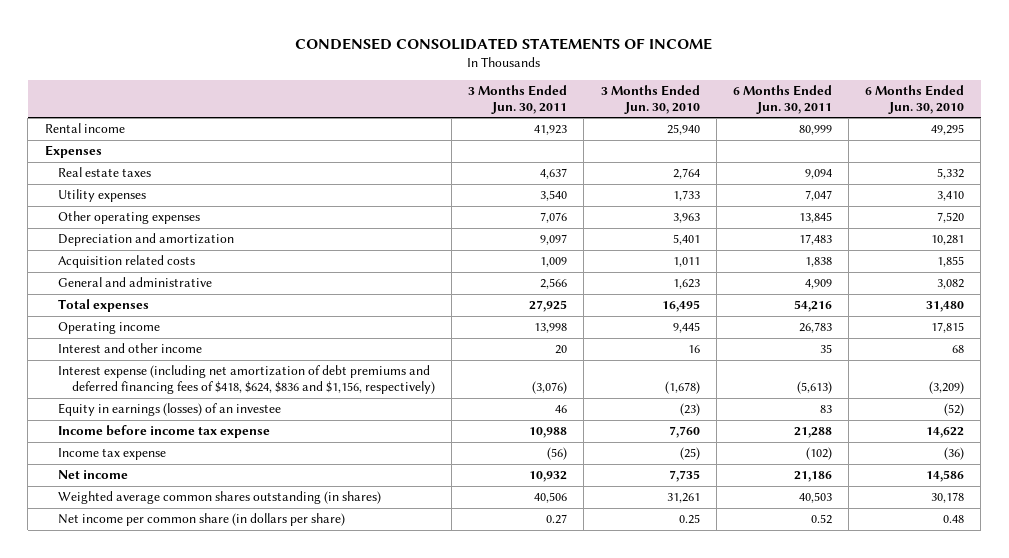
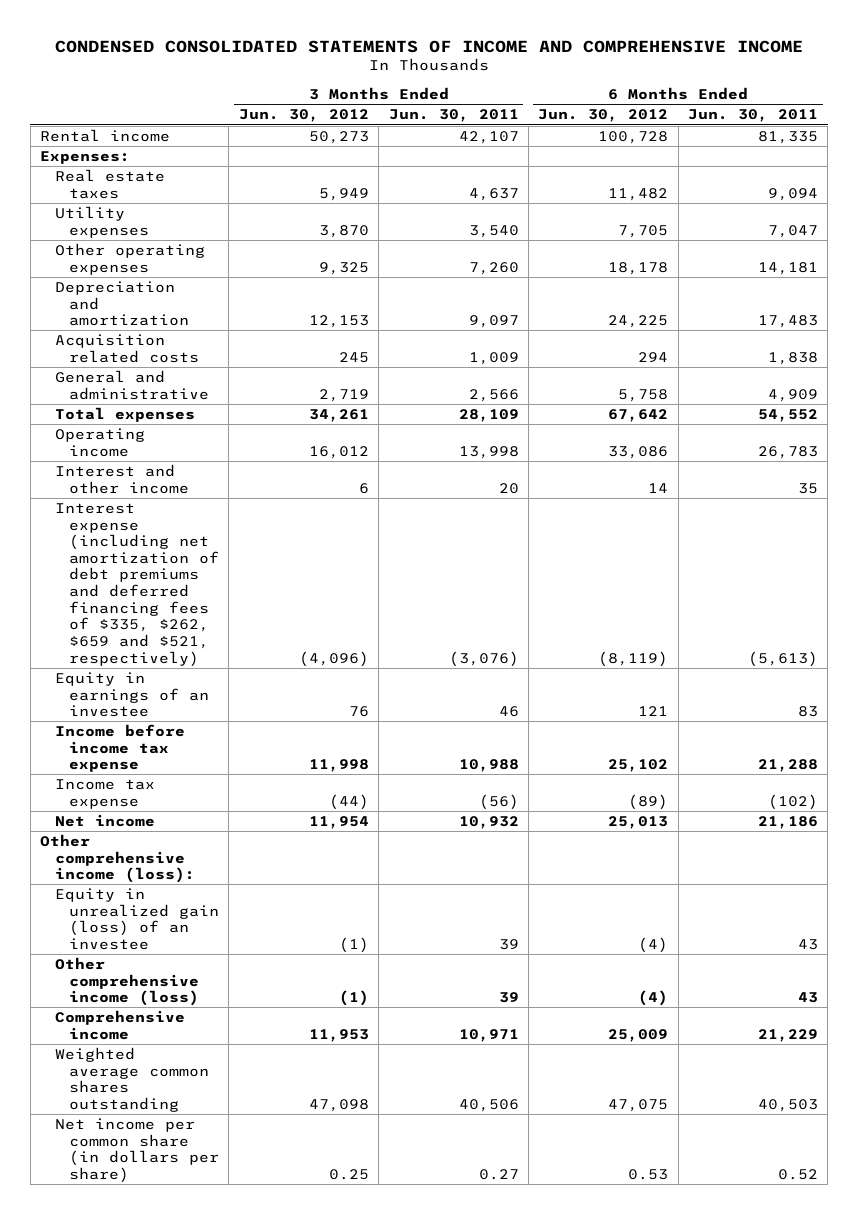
[295,37,713,50] CONDENSED CONSOLIDATED STATEMENTS OF INCOME -> [54,39,803,53] CONDENSED CONSOLIDATED STATEMENTS OF INCOME AND COMPREHENSIVE INCOME
[600,85,700,114] 3 Months Ended Jun. 30, 2010 -> none
[865,85,965,114] 6 Months Ended Jun. 30, 2010 -> none
none -> [238,109,369,123] Jun. 30, 2012
none -> [538,109,669,123] Jun. 30, 2012
[534,125,568,136] 41,923 -> [458,130,519,144] 42,107
[798,125,832,136] 80,999 -> [757,130,818,144] 81,335
[44,145,102,159] Expenses -> [39,150,130,164] Expenses:
[540,212,568,224] 7,076 -> [468,261,519,275] 7,260
[798,212,832,224] 13,845 -> [757,261,818,275] 14,181
[529,300,568,313] 27,925 -> [458,408,519,422] 28,109
[793,300,832,313] 54,216 -> [757,408,818,422] 54,552
[58,365,436,394] Interest expense (including net amortization of debt premiums and deferred financing fees of $418, $624, $836 and $1,156, respectively) -> [54,502,220,667] Interest expense (including net amortization of debt premiums and deferred financing fees of $335, $262, $659 and $521, respectively)
[58,403,282,417] Equity in earnings (losses) of an investee -> [54,671,210,718] Equity in earnings of an investee
none -> [39,833,195,884] Other comprehensive income (loss):
none -> [54,887,220,950] Equity in unrealized gain (loss) of an investee
none -> [54,956,200,1007] Other comprehensive income (loss)
none -> [54,1009,185,1040] Comprehensive income
[58,491,382,505] Weighted average common shares outstanding (in shares) -> [54,1046,210,1112] Weighted average common shares outstanding

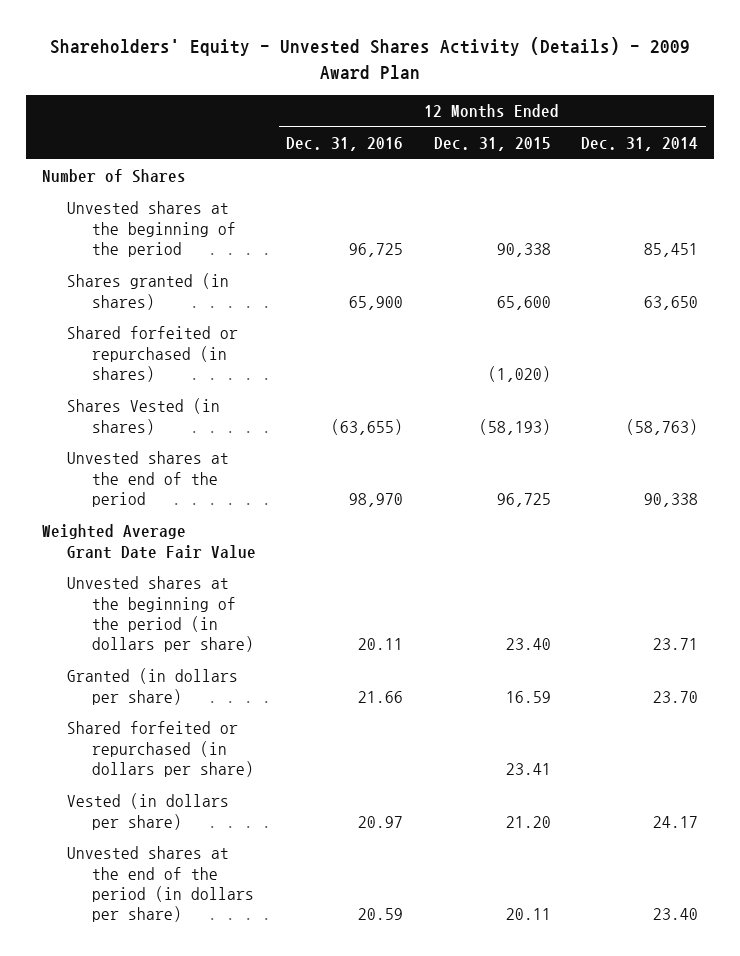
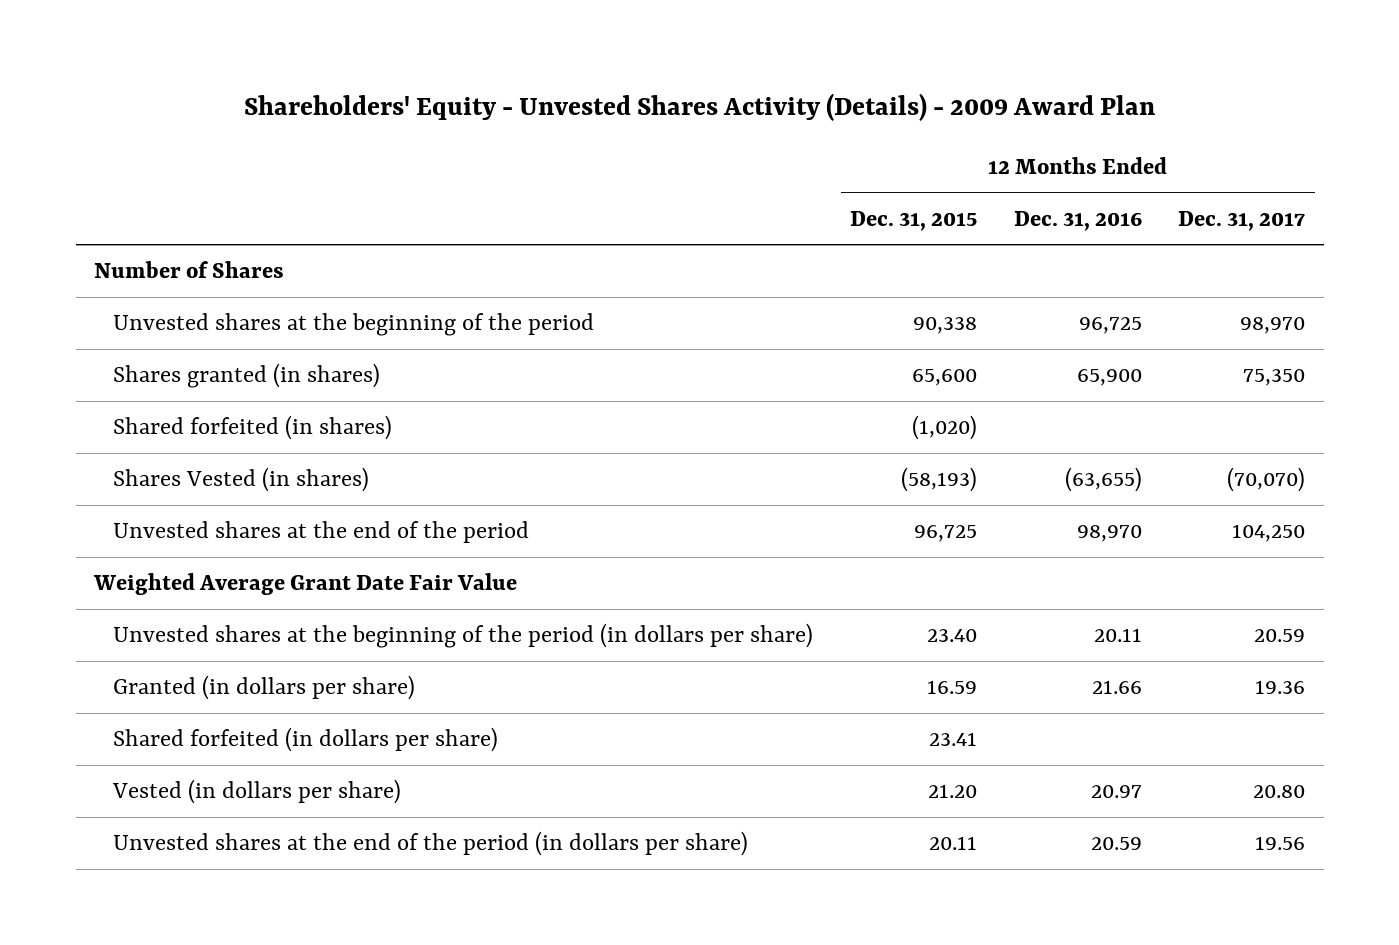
[581,136,699,151] Dec. 31, 2014 -> none
none -> [1178,210,1306,231] Dec. 31, 2017
[67,326,239,382] Shared forfeited or repurchased (in shares) -> [113,415,393,441] Shared forfeited (in shares)
[67,721,255,777] Shared forfeited or repurchased (in dollars per share) -> [113,727,499,753] Shared forfeited (in dollars per share)

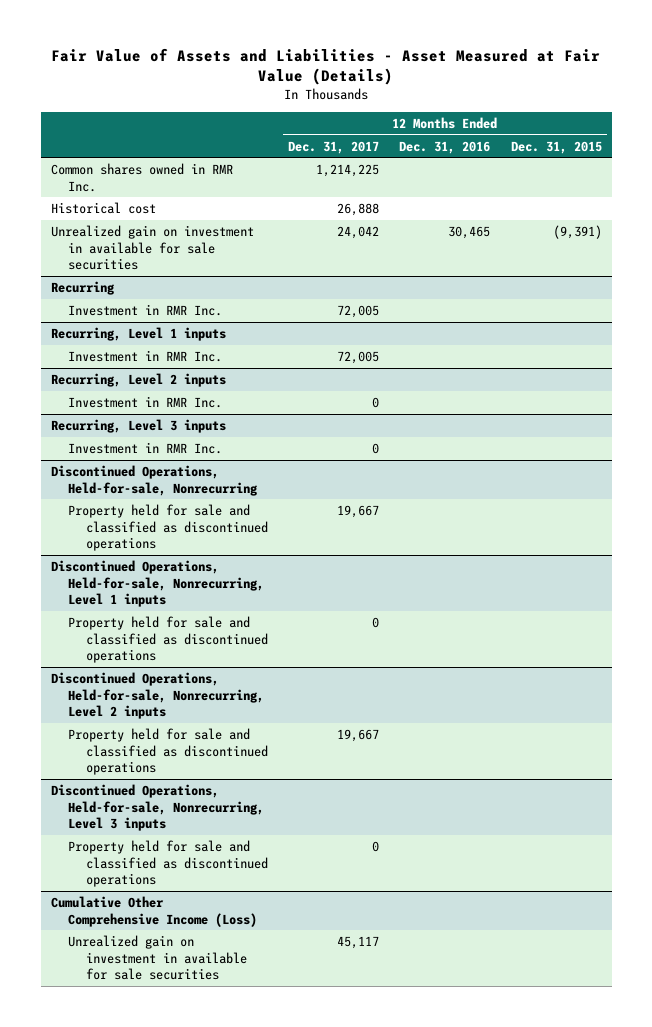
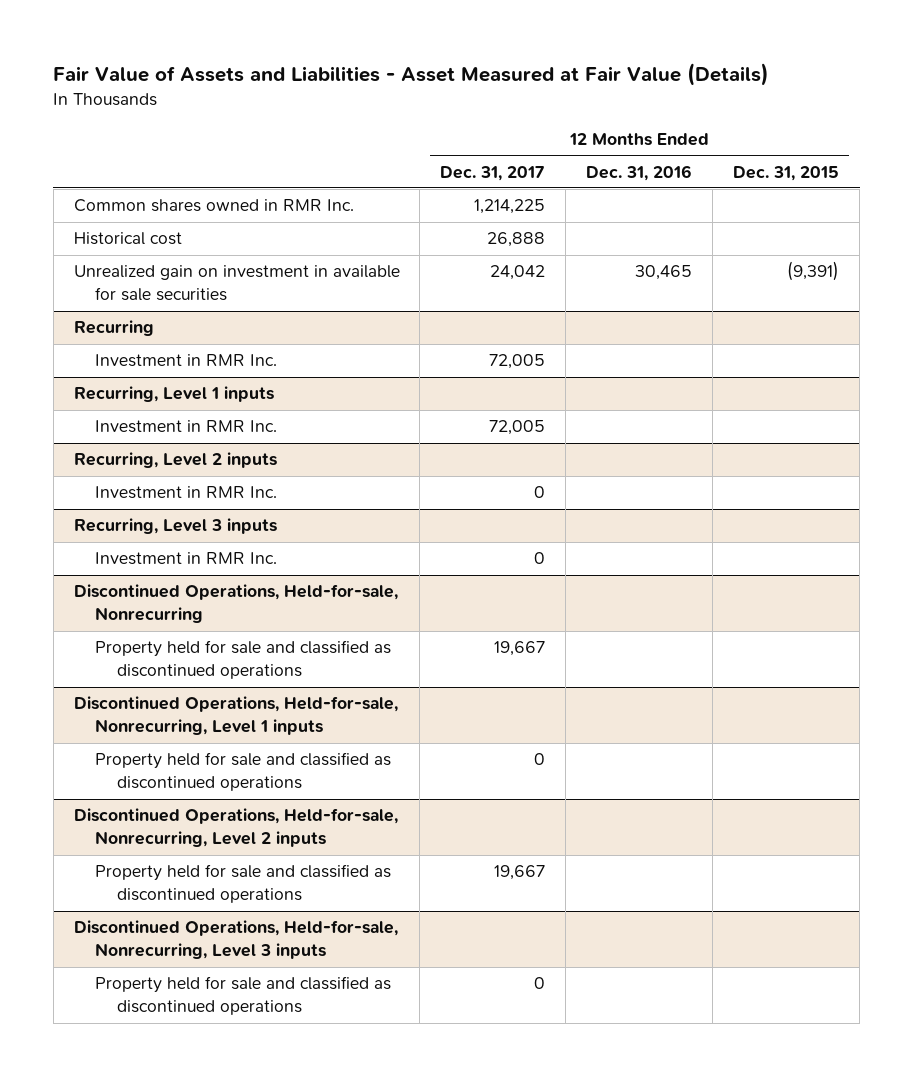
[50,895,258,927] Cumulative Other Comprehensive Income (Loss) -> none
[68,934,247,981] Unrealized gain on investment in available for sale securities -> none

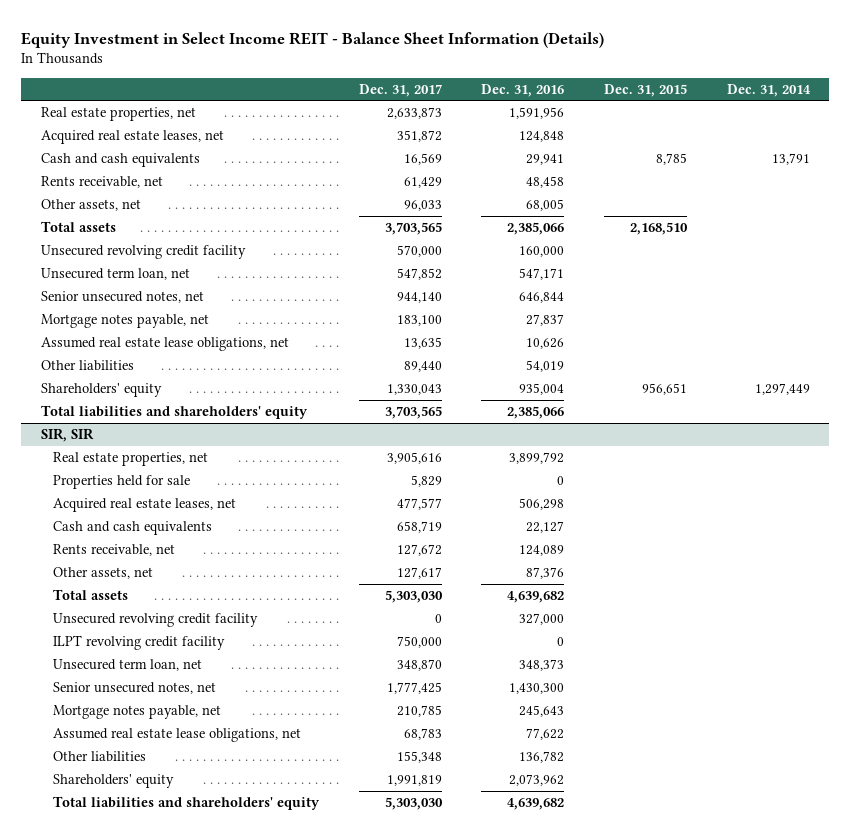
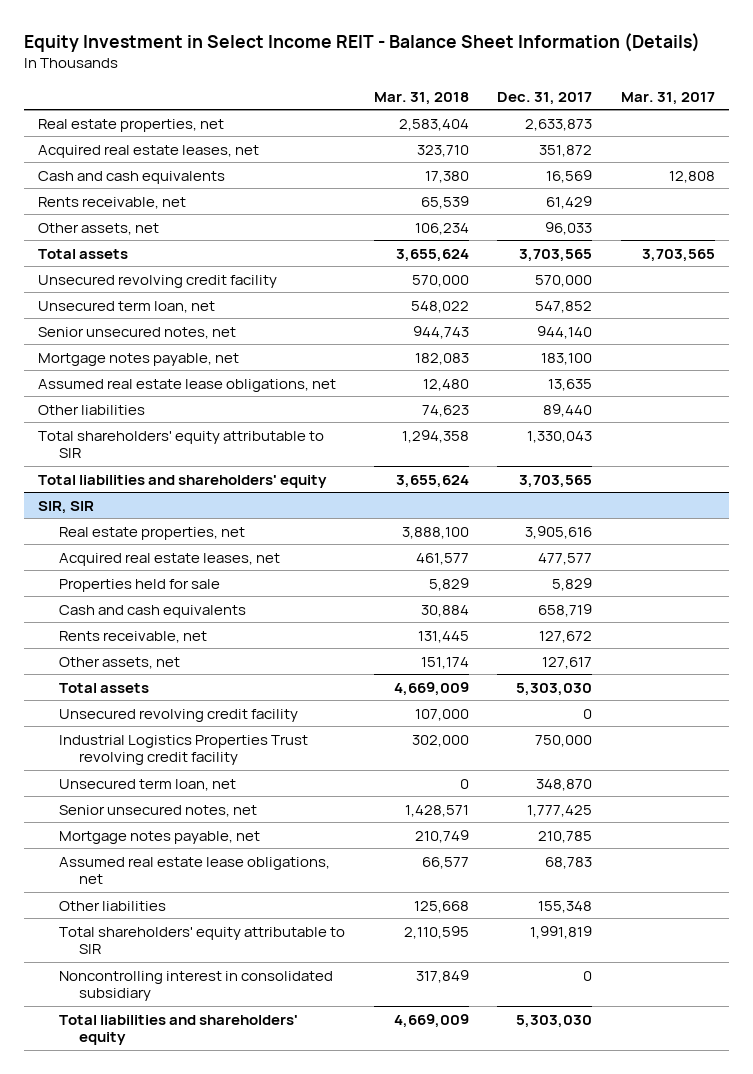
[481,83,565,97] Dec. 31, 2016 -> none
[603,83,687,97] Dec. 31, 2015 -> none
[726,83,811,97] Dec. 31, 2014 -> none
none -> [373,91,469,105] Mar. 31, 2018
none -> [620,91,715,105] Mar. 31, 2017
[41,383,163,398] Shareholders' equity -> [38,430,325,459] Total shareholders' equity attributable to SIR
[53,475,191,490] Properties held for sale -> [58,578,220,592] Properties held for sale
[53,635,226,651] ILPT revolving credit facility -> [58,734,308,766] Industrial Logistics Properties Trust revolving credit facility
[53,774,175,789] Shareholders' equity -> [58,926,345,955] Total shareholders' equity attributable to SIR
none -> [58,970,333,1002] Noncontrolling interest in consolidated subsidiary

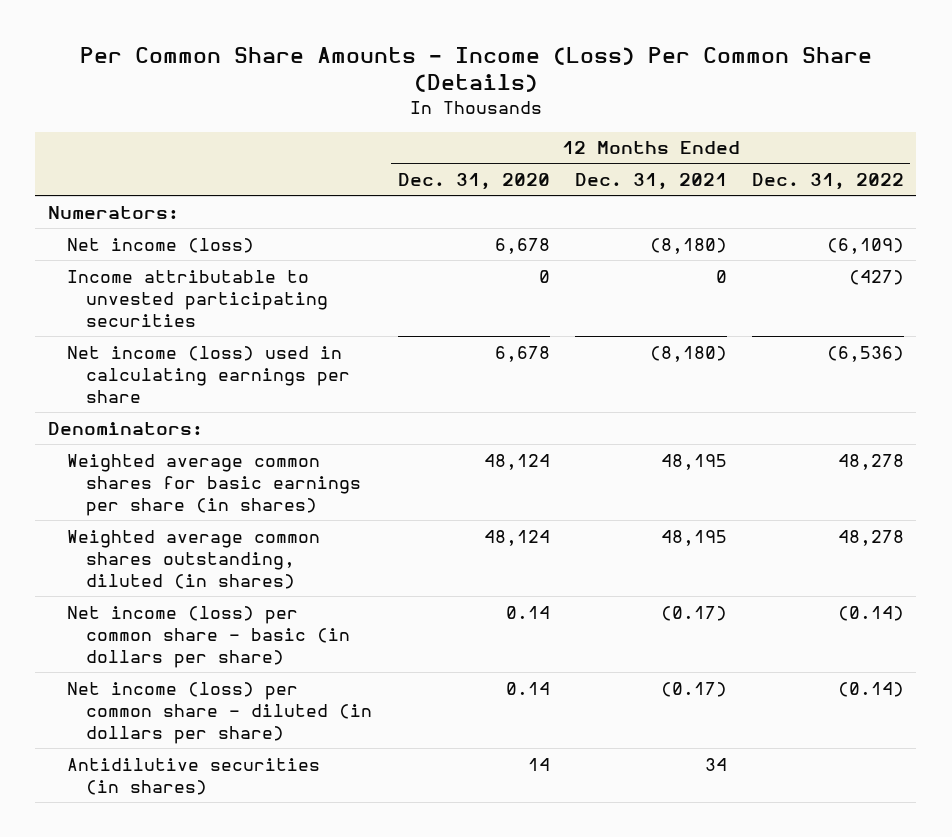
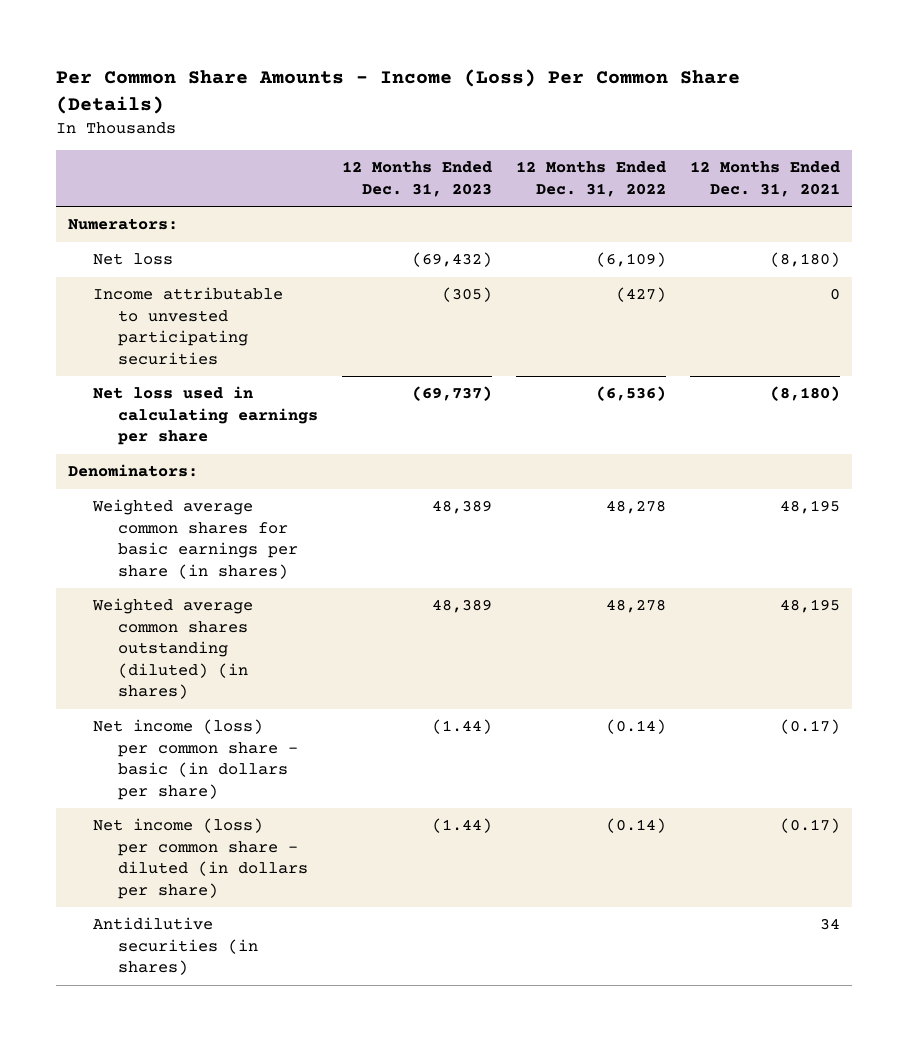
[397,172,550,190] Dec. 31, 2020 -> none
none -> [342,161,493,197] 12 Months Ended Dec. 31, 2023
[67,237,255,253] Net income (loss) -> [93,253,174,266] Net loss
[67,345,351,403] Net income (loss) used in calculating earnings per share -> [93,386,319,446] Net loss used in calculating earnings per share
[67,529,321,589] Weighted average common shares outstanding, diluted (in shares) -> [92,598,254,700] Weighted average common shares outstanding (diluted) (in shares)

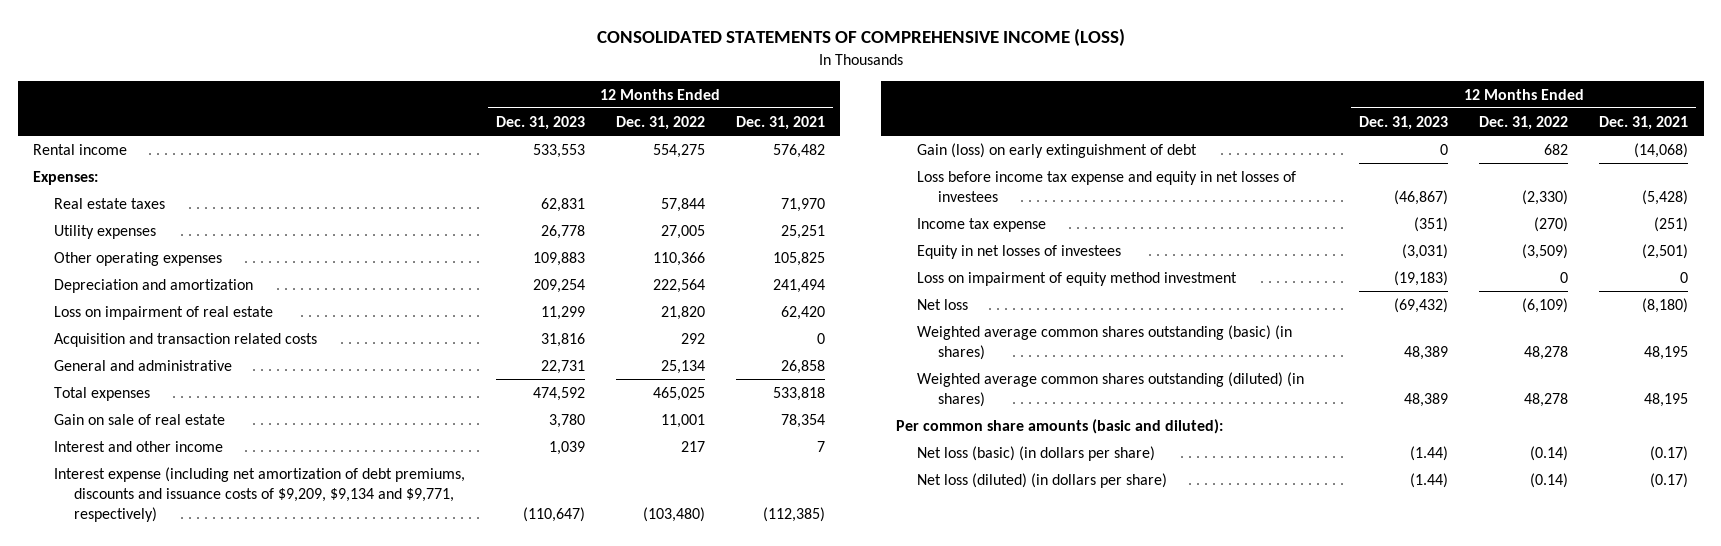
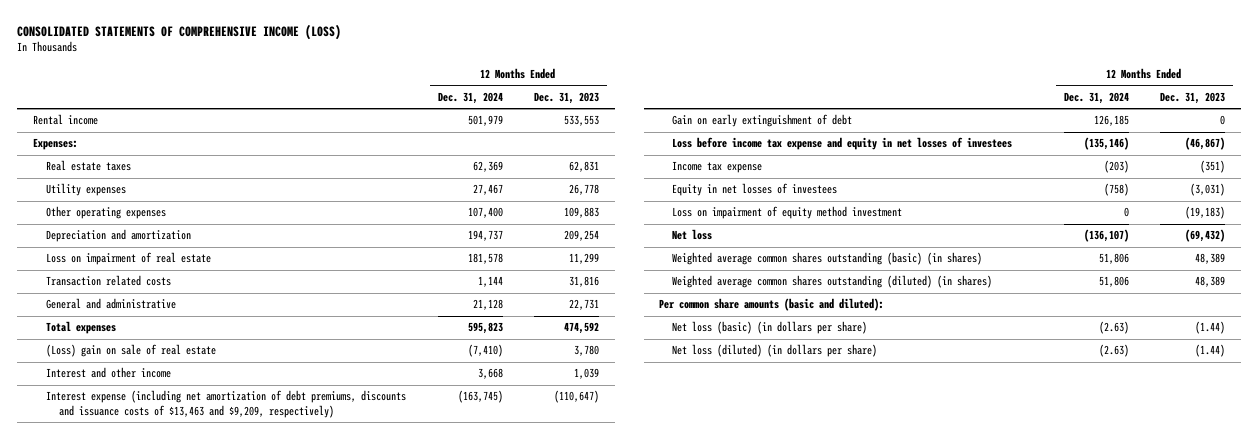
[615,115,705,130] Dec. 31, 2022 -> none
[735,115,825,130] Dec. 31, 2021 -> none
none -> [437,92,503,105] Dec. 31, 2024
[53,332,317,347] Acquisition and transaction related costs -> [46,275,172,287] Transaction related costs
[53,413,225,425] Gain on sale of real estate -> [46,344,217,358] (Loss) gain on sale of real estate
[53,466,465,523] Interest expense (including net amortization of debt premiums, discounts and issuance costs of $9,209, $9,134 and $9,771, respectively) -> [46,390,407,418] Interest expense (including net amortization of debt premiums, discounts and issuance costs of $13,463 and $9,209, respectively)
[916,142,1197,158] Gain (loss) on early extinguishment of debt -> [672,114,853,128] Gain on early extinguishment of debt

